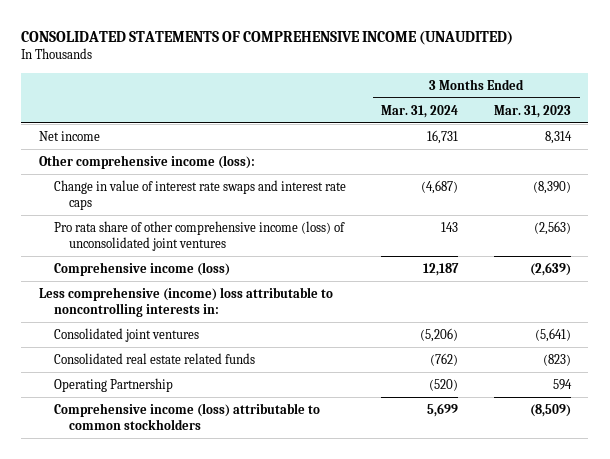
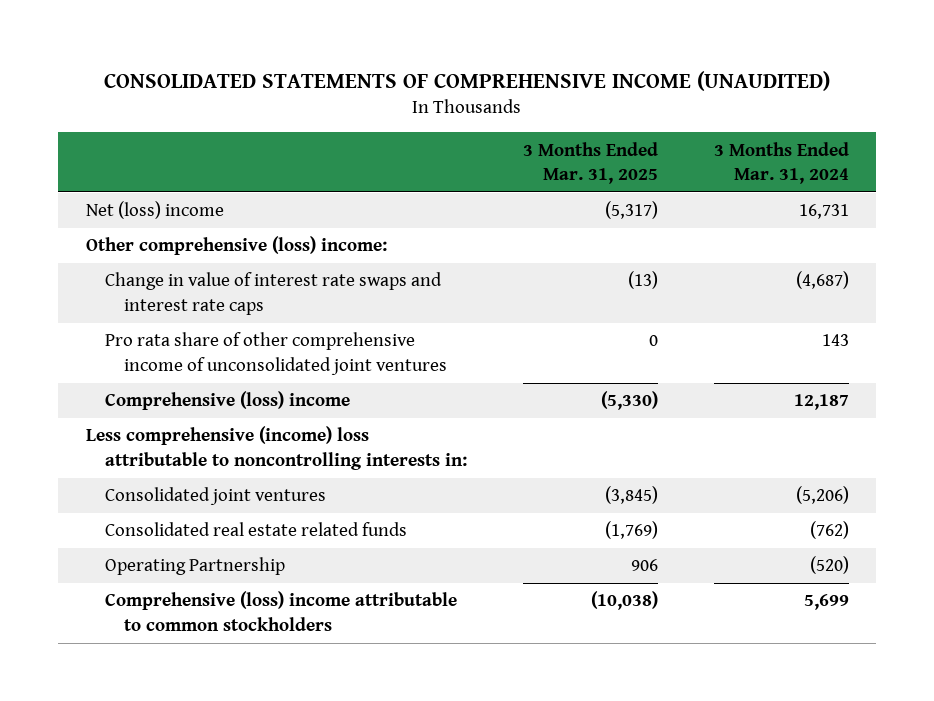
[493,104,571,118] Mar. 31, 2023 -> none
none -> [522,141,658,185] 3 Months Ended Mar. 31, 2025
[39,131,101,142] Net income -> [85,201,224,220] Net (loss) income
[39,155,256,170] Other comprehensive income (loss): -> [85,236,387,256] Other comprehensive (loss) income:
[54,221,346,251] Pro rata share of other comprehensive income (loss) of unconsolidated joint ventures -> [105,332,448,376] Pro rata share of other comprehensive income of unconsolidated joint ventures
[54,262,231,277] Comprehensive income (loss) -> [105,391,351,411] Comprehensive (loss) income
[54,403,321,430] Comprehensive income (loss) attributable to common stockholders -> [105,591,458,632] Comprehensive (loss) income attributable to common stockholders

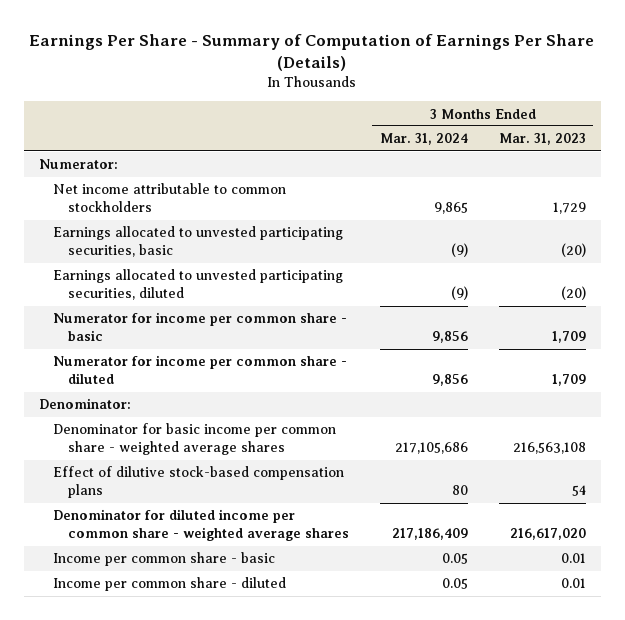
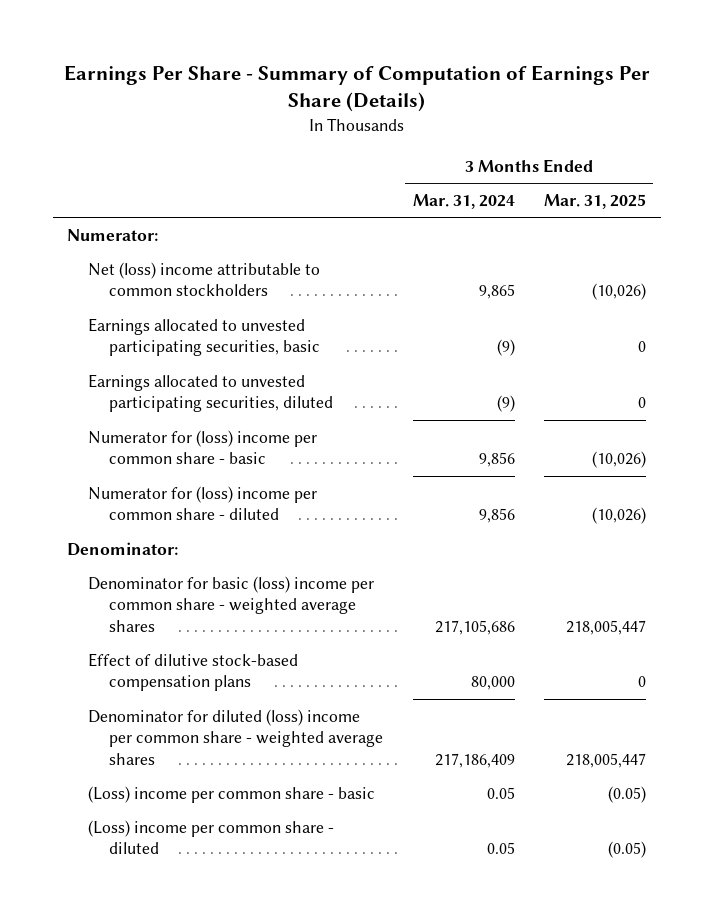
[498,133,586,146] Mar. 31, 2023 -> none
none -> [543,193,646,209] Mar. 31, 2025
[53,183,287,213] Net income attributable to common stockholders -> [88,261,321,297] Net (loss) income attributable to common stockholders
[53,312,348,342] Numerator for income per common share - basic -> [88,429,318,465] Numerator for (loss) income per common share - basic
[53,355,348,385] Numerator for income per common share - diluted -> [88,485,318,521] Numerator for (loss) income per common share - diluted
[53,423,337,456] Denominator for basic income per common share - weighted average shares -> [88,575,375,632] Denominator for basic (loss) income per common share - weighted average shares
[451,485,468,496] 80 -> [470,676,515,691] 80,000
[53,509,349,542] Denominator for diluted income per common share - weighted average shares -> [88,708,384,765] Denominator for diluted (loss) income per common share - weighted average shares
[53,552,276,567] Income per common share - basic -> [88,785,376,803] (Loss) income per common share - basic
[53,577,287,592] Income per common share - diluted -> [88,819,335,855] (Loss) income per common share - diluted

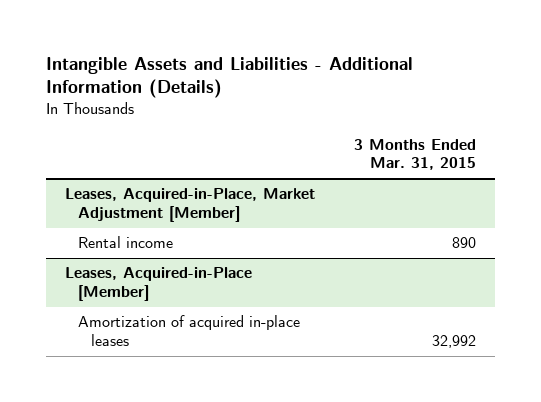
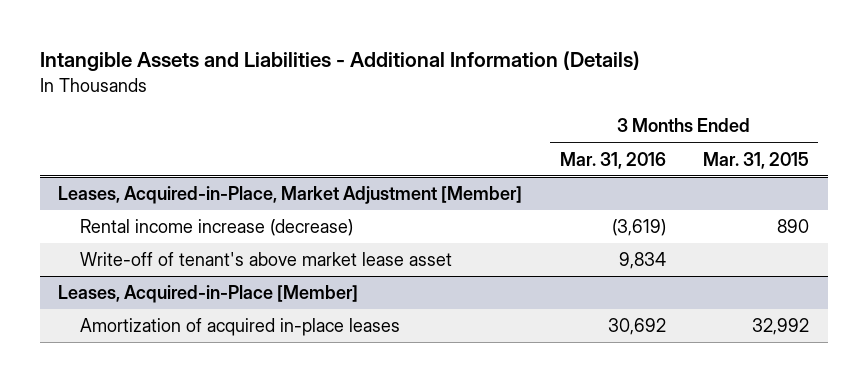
none -> [559,151,666,169] Mar. 31, 2016
[78,236,174,249] Rental income -> [79,219,353,237] Rental income increase (decrease)
none -> [79,252,452,267] Write-off of tenant's above market lease asset

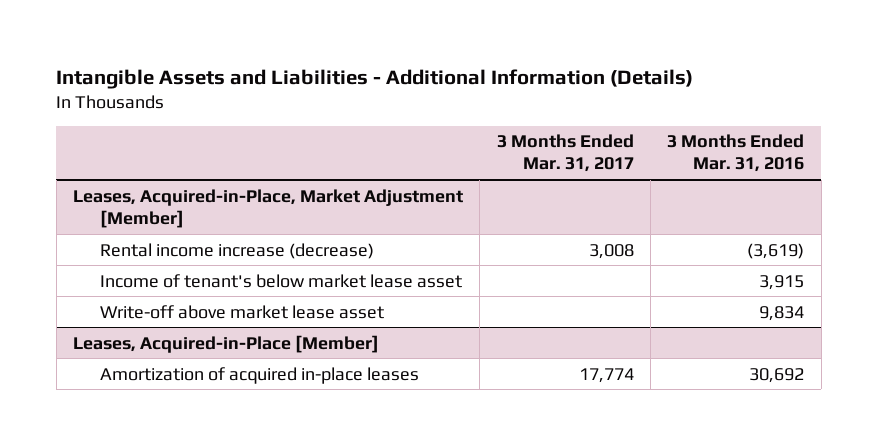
[702,151,809,169] Mar. 31, 2015 -> none
none -> [496,134,634,173] 3 Months Ended Mar. 31, 2017
none -> [99,273,462,288] Income of tenant's below market lease asset
[79,252,452,267] Write-off of tenant's above market lease asset -> [99,304,384,319] Write-off above market lease asset

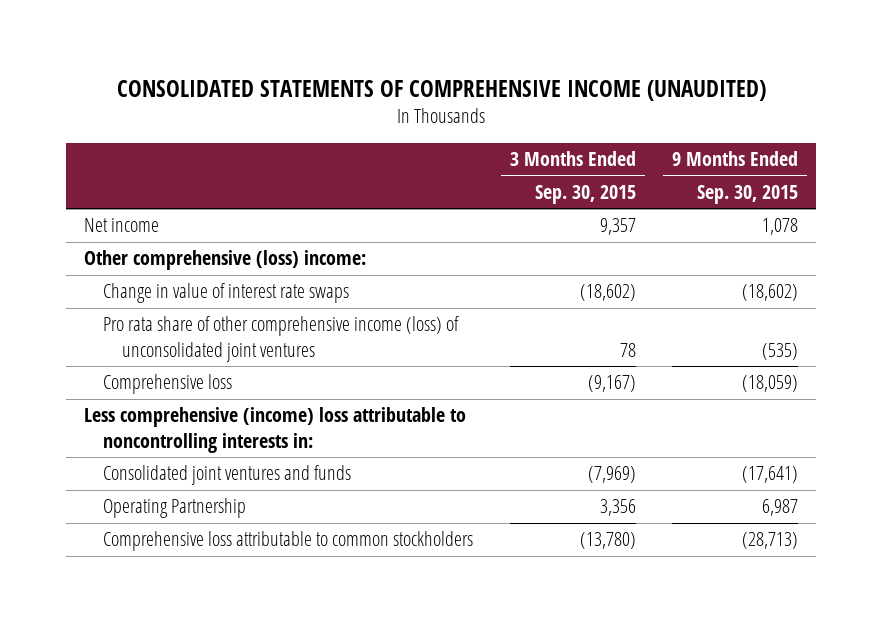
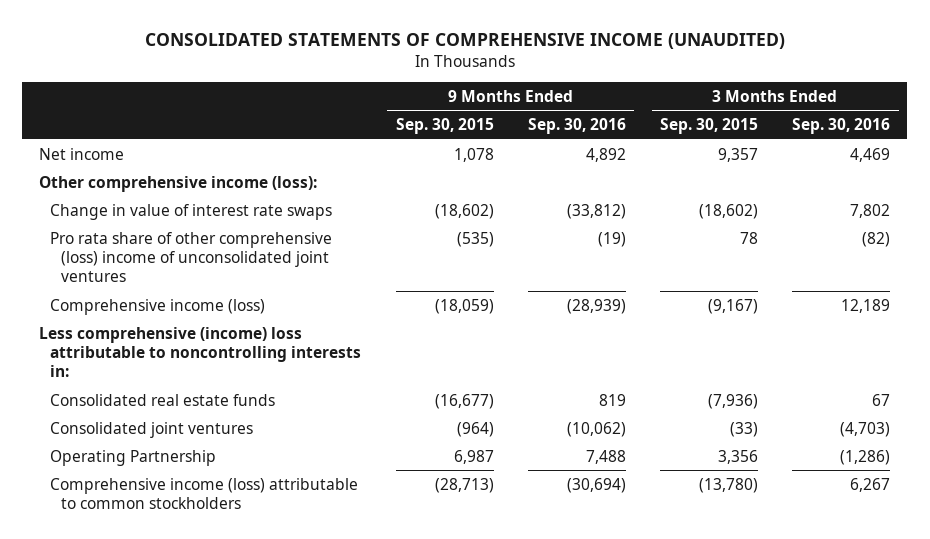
none -> [527,118,626,135] Sep. 30, 2016
none -> [792,118,891,135] Sep. 30, 2016
[84,250,367,271] Other comprehensive (loss) income: -> [39,175,318,192] Other comprehensive income (loss):
[103,316,460,362] Pro rata share of other comprehensive income (loss) of unconsolidated joint ventures -> [50,231,333,283] Pro rata share of other comprehensive (loss) income of unconsolidated joint ventures
[103,374,233,395] Comprehensive loss -> [50,298,266,315] Comprehensive income (loss)
none -> [50,393,276,406] Consolidated real estate funds
[103,465,352,486] Consolidated joint ventures and funds -> [50,421,254,438] Consolidated joint ventures
[587,466,636,484] (7,969) -> [730,421,759,437] (33)
[741,466,798,484] (17,641) -> [456,421,494,437] (964)
[103,531,474,552] Comprehensive loss attributable to common stockholders -> [50,477,359,509] Comprehensive income (loss) attributable to common stockholders

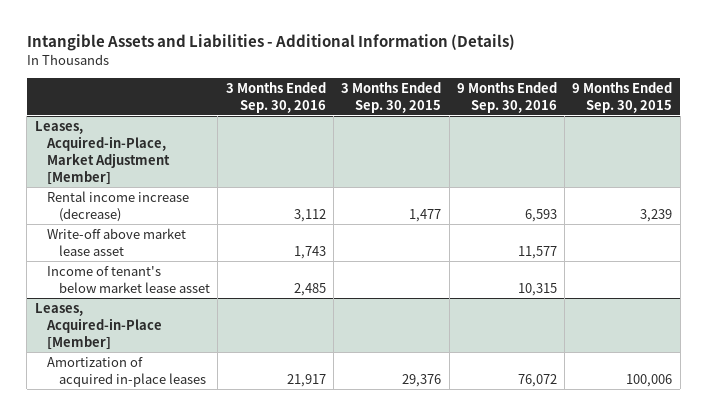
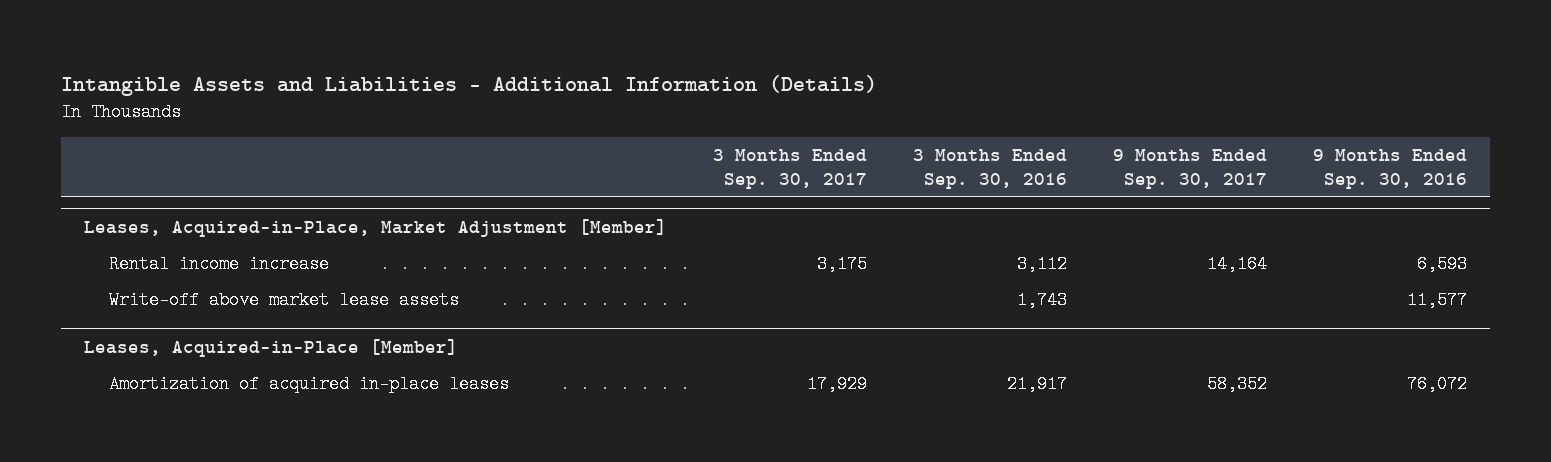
[341,81,442,113] 3 Months Ended Sep. 30, 2015 -> none
[572,81,673,113] 9 Months Ended Sep. 30, 2015 -> none
none -> [712,148,867,189] 3 Months Ended Sep. 30, 2017
none -> [1113,148,1268,189] 9 Months Ended Sep. 30, 2017
[46,265,210,293] Income of tenant's below market lease asset -> none
[46,190,189,222] Rental income increase (decrease) -> [109,254,330,273] Rental income increase
[46,227,186,256] Write-off above market lease asset -> [109,290,460,309] Write-off above market lease assets

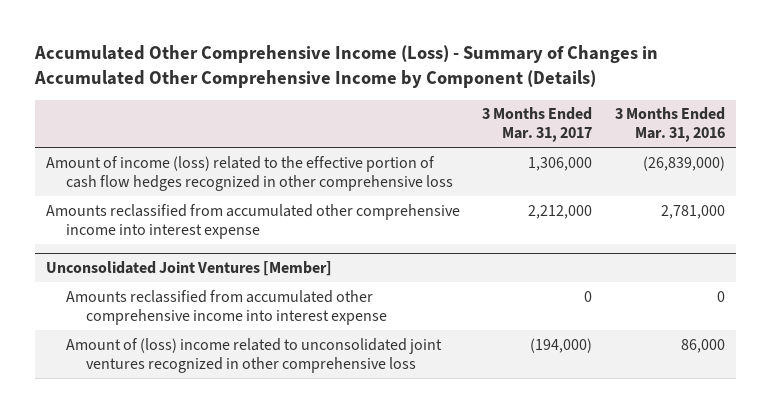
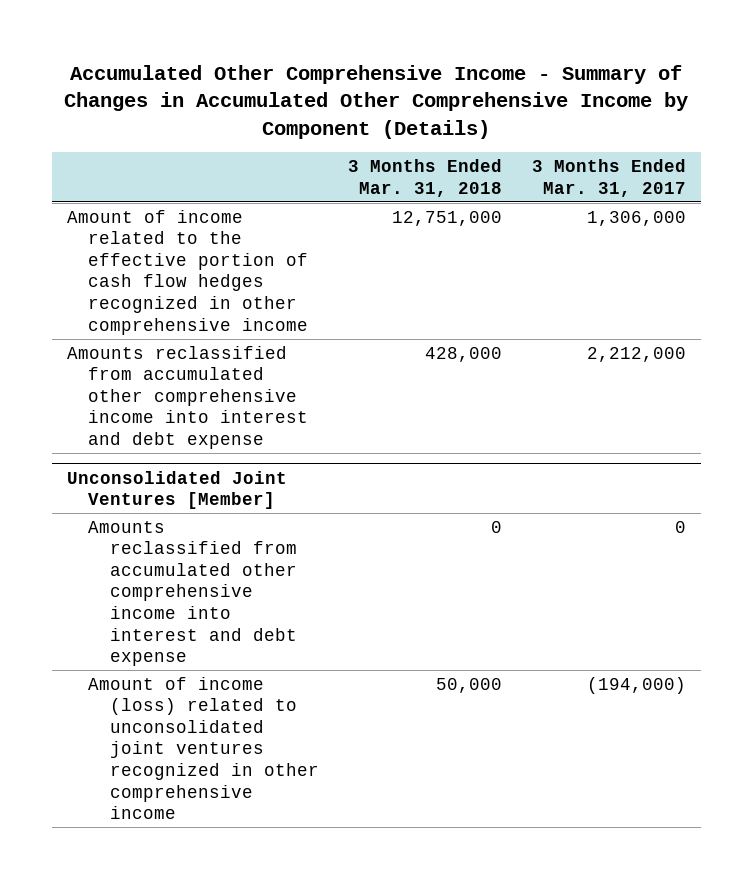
[33,45,658,88] Accumulated Other Comprehensive Income (Loss) - Summary of Changes in Accumulated Other Comprehensive Income by Component (Details) -> [64,64,689,139] Accumulated Other Comprehensive Income - Summary of Changes in Accumulated Other Comprehensive Income by Component (Details)
[614,107,725,143] 3 Months Ended Mar. 31, 2016 -> none
none -> [348,158,503,197] 3 Months Ended Mar. 31, 2018
[45,155,454,191] Amount of income (loss) related to the effective portion of cash flow hedges recognized in other comprehensive loss -> [66,209,309,335] Amount of income related to the effective portion of cash flow hedges recognized in other comprehensive income
[45,203,460,239] Amounts reclassified from accumulated other comprehensive income into interest expense -> [66,345,309,450] Amounts reclassified from accumulated other comprehensive income into interest and debt expense
[66,289,388,325] Amounts reclassified from accumulated other comprehensive income into interest expense -> [88,520,298,667] Amounts reclassified from accumulated other comprehensive income into interest and debt expense
[66,337,443,373] Amount of (loss) income related to unconsolidated joint ventures recognized in other comprehensive loss -> [88,676,320,820] Amount of income (loss) related to unconsolidated joint ventures recognized in other comprehensive income

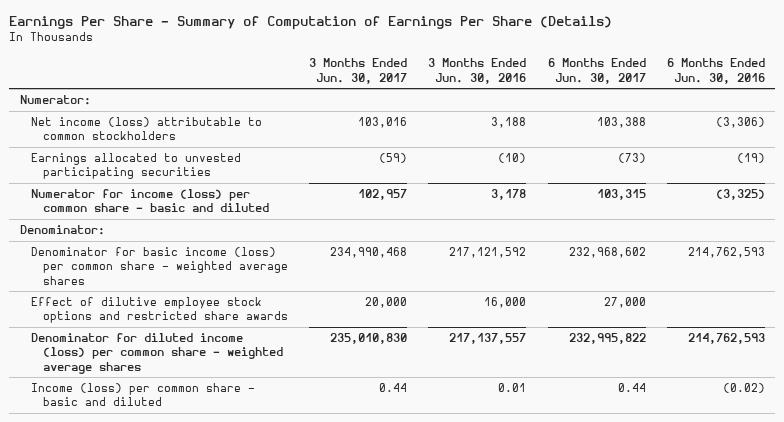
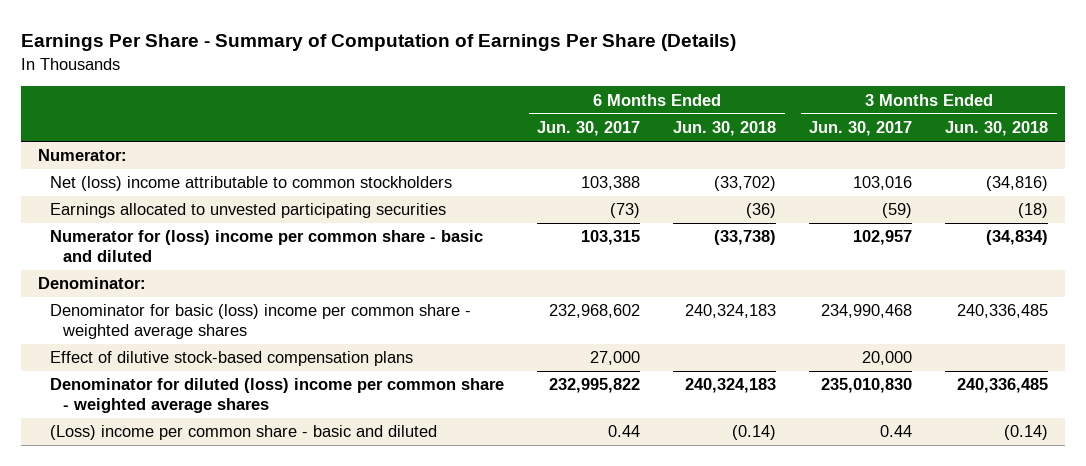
[428,58,527,84] 3 Months Ended Jun. 30, 2016 -> none
[666,58,765,84] 6 Months Ended Jun. 30, 2016 -> none
none -> [673,121,777,137] Jun. 30, 2018
none -> [945,121,1049,137] Jun. 30, 2018
[31,117,263,141] Net income (loss) attributable to common stockholders -> [50,176,453,192] Net (loss) income attributable to common stockholders
[31,189,270,213] Numerator for income (loss) per common share - basic and diluted -> [50,230,484,263] Numerator for (loss) income per common share - basic and diluted
[31,247,289,285] Denominator for basic income (loss) per common share - weighted average shares -> [50,304,472,340] Denominator for basic (loss) income per common share - weighted average shares
[31,297,289,324] Effect of dilutive employee stock options and restricted share awards -> [50,351,414,367] Effect of dilutive stock-based compensation plans
[31,333,284,374] Denominator for diluted income (loss) per common share - weighted average shares -> [50,378,505,414] Denominator for diluted (loss) income per common share - weighted average shares
[31,383,256,407] Income (loss) per common share - basic and diluted -> [50,425,438,441] (Loss) income per common share - basic and diluted

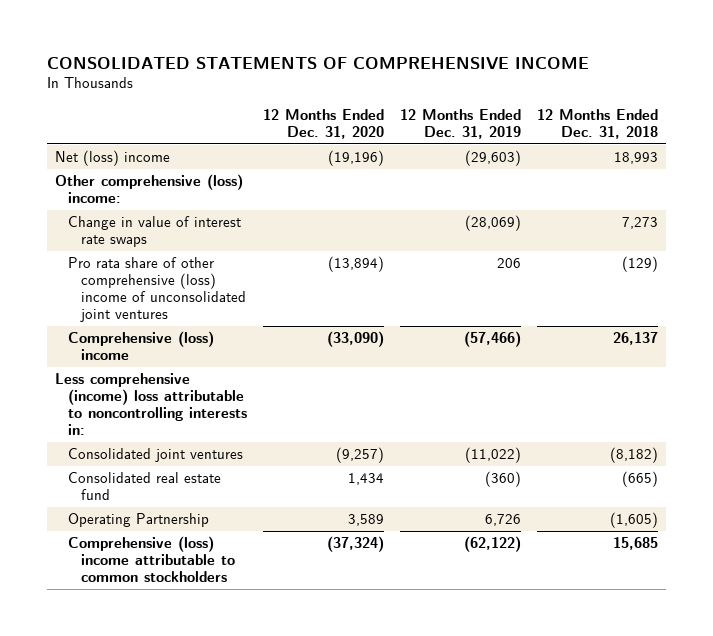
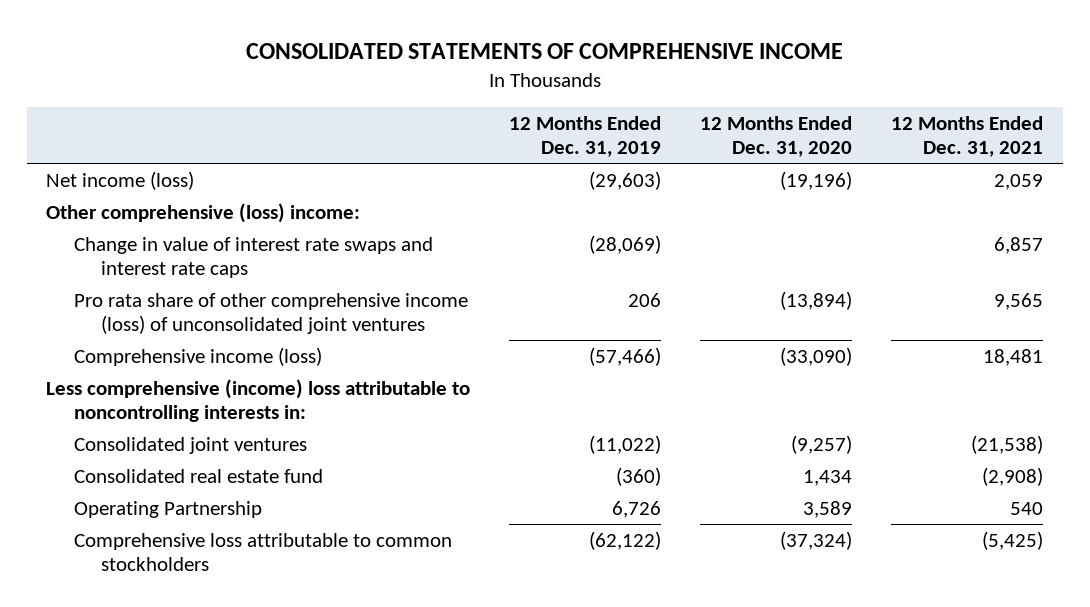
[537,108,659,139] 12 Months Ended Dec. 31, 2018 -> none
none -> [891,115,1044,157] 12 Months Ended Dec. 31, 2021
[54,150,170,167] Net (loss) income -> [46,170,195,190] Net income (loss)
[67,216,241,248] Change in value of interest rate swaps -> [73,236,433,278] Change in value of interest rate swaps and interest rate caps
[67,257,247,323] Pro rata share of other comprehensive (loss) income of unconsolidated joint ventures -> [73,292,468,334] Pro rata share of other comprehensive income (loss) of unconsolidated joint ventures
[67,331,214,361] Comprehensive (loss) income -> [73,346,322,366] Comprehensive income (loss)
[67,536,236,583] Comprehensive (loss) income attributable to common stockholders -> [73,532,452,571] Comprehensive loss attributable to common stockholders

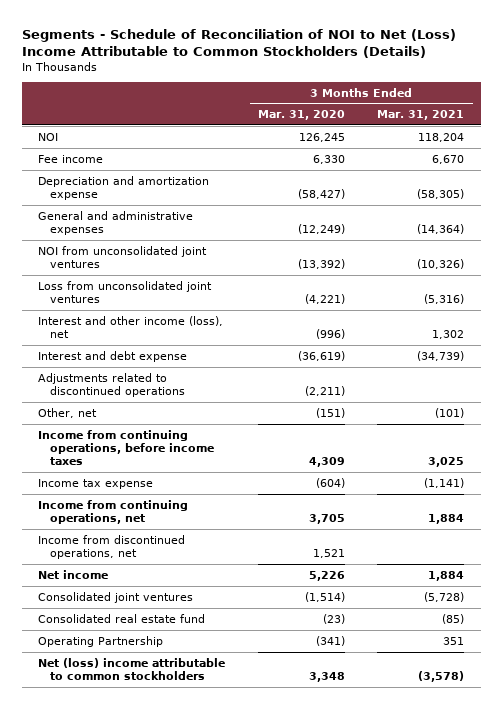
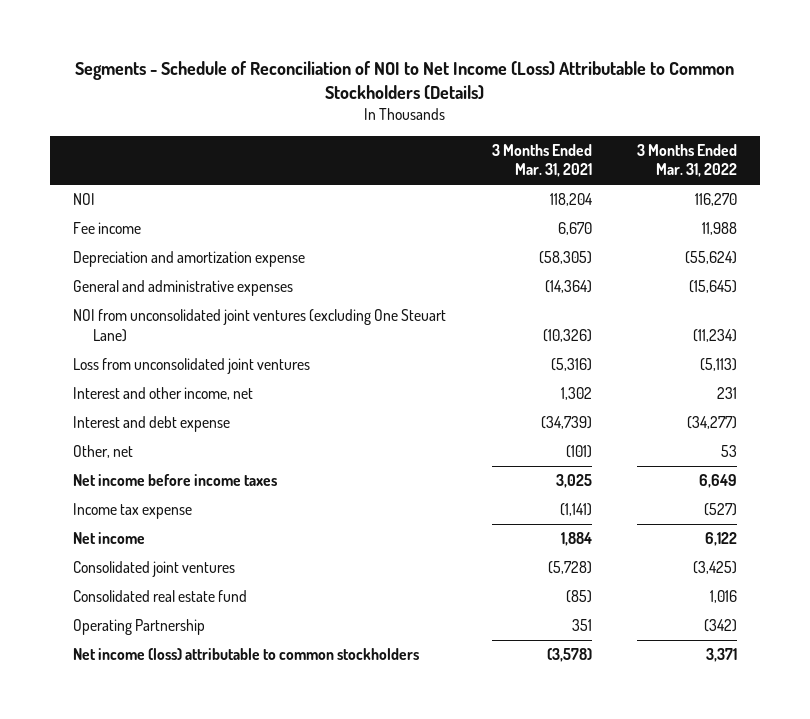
[21,28,456,58] Segments - Schedule of Reconciliation of NOI to Net (Loss) Income Attributable to Common Stockholders (Details) -> [75,60,735,100] Segments - Schedule of Reconciliation of NOI to Net Income (Loss) Attributable to Common Stockholders (Details)
[257,110,345,121] Mar. 31, 2020 -> none
none -> [637,144,738,178] 3 Months Ended Mar. 31, 2022
[38,245,208,268] NOI from unconsolidated joint ventures -> [73,309,447,342] NOI from unconsolidated joint ventures (excluding One Steuart Lane)
[38,315,224,338] Interest and other income (loss), net -> [73,387,254,401] Interest and other income, net
[38,372,185,397] Adjustments related to discontinued operations -> none
[38,429,214,465] Income from continuing operations, before income taxes -> [73,474,278,487] Net income before income taxes
[38,499,189,524] Income from continuing operations, net -> none
[38,534,186,559] Income from discontinued operations, net -> none
[38,657,226,680] Net (loss) income attributable to common stockholders -> [73,648,420,661] Net income (loss) attributable to common stockholders

